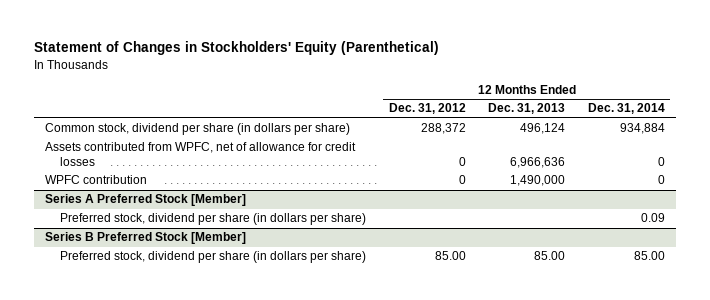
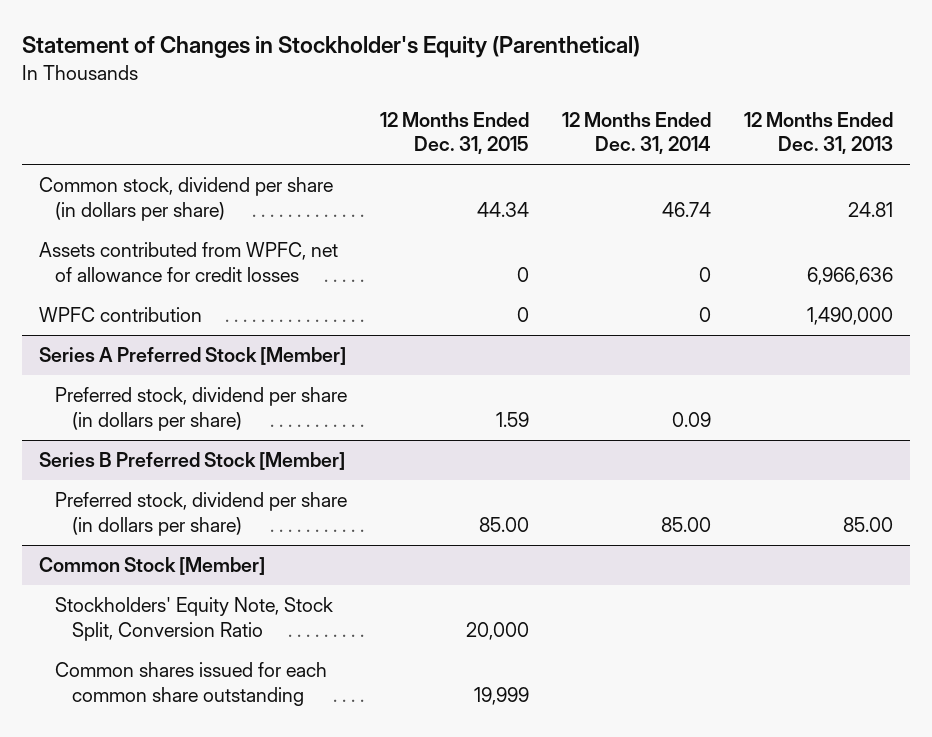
[33,41,439,56] Statement of Changes in Stockholders' Equity (Parenthetical) -> [22,36,641,59] Statement of Changes in Stockholder's Equity (Parenthetical)
[388,103,466,115] Dec. 31, 2012 -> none
none -> [380,111,530,155] 12 Months Ended Dec. 31, 2015
[520,123,566,135] 496,124 -> [848,201,894,217] 24.81
[619,123,665,135] 934,884 -> [662,201,712,217] 46.74
none -> [38,557,265,576] Common Stock [Member]
none -> [55,597,334,641] Stockholders' Equity Note, Stock Split, Conversion Ratio
none -> [55,662,328,706] Common shares issued for each common share outstanding

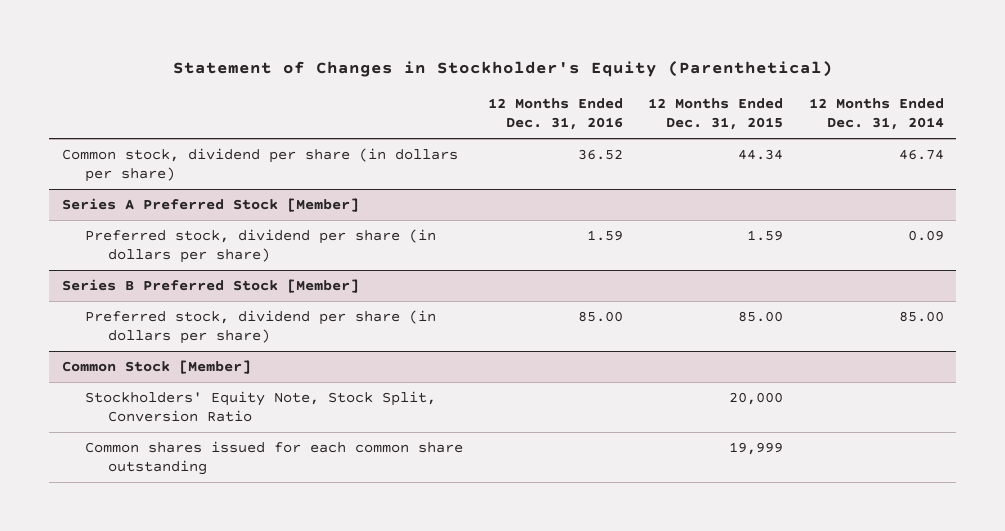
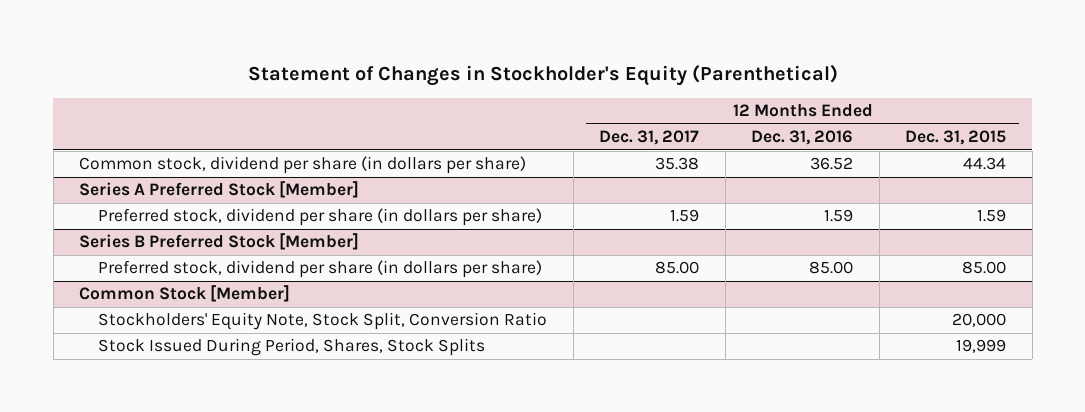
[808,98,944,131] 12 Months Ended Dec. 31, 2014 -> none
none -> [599,130,700,146] Dec. 31, 2017
[84,441,463,476] Common shares issued for each common share outstanding -> [98,338,486,357] Stock Issued During Period, Shares, Stock Splits

